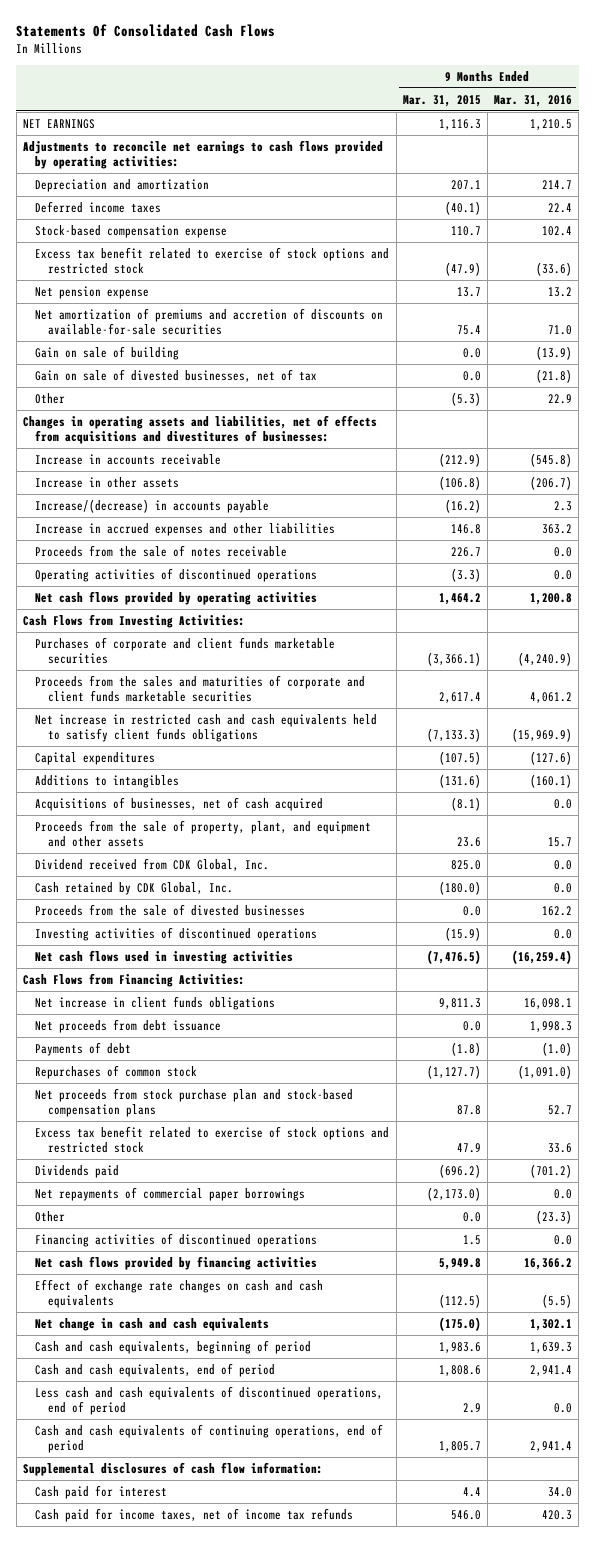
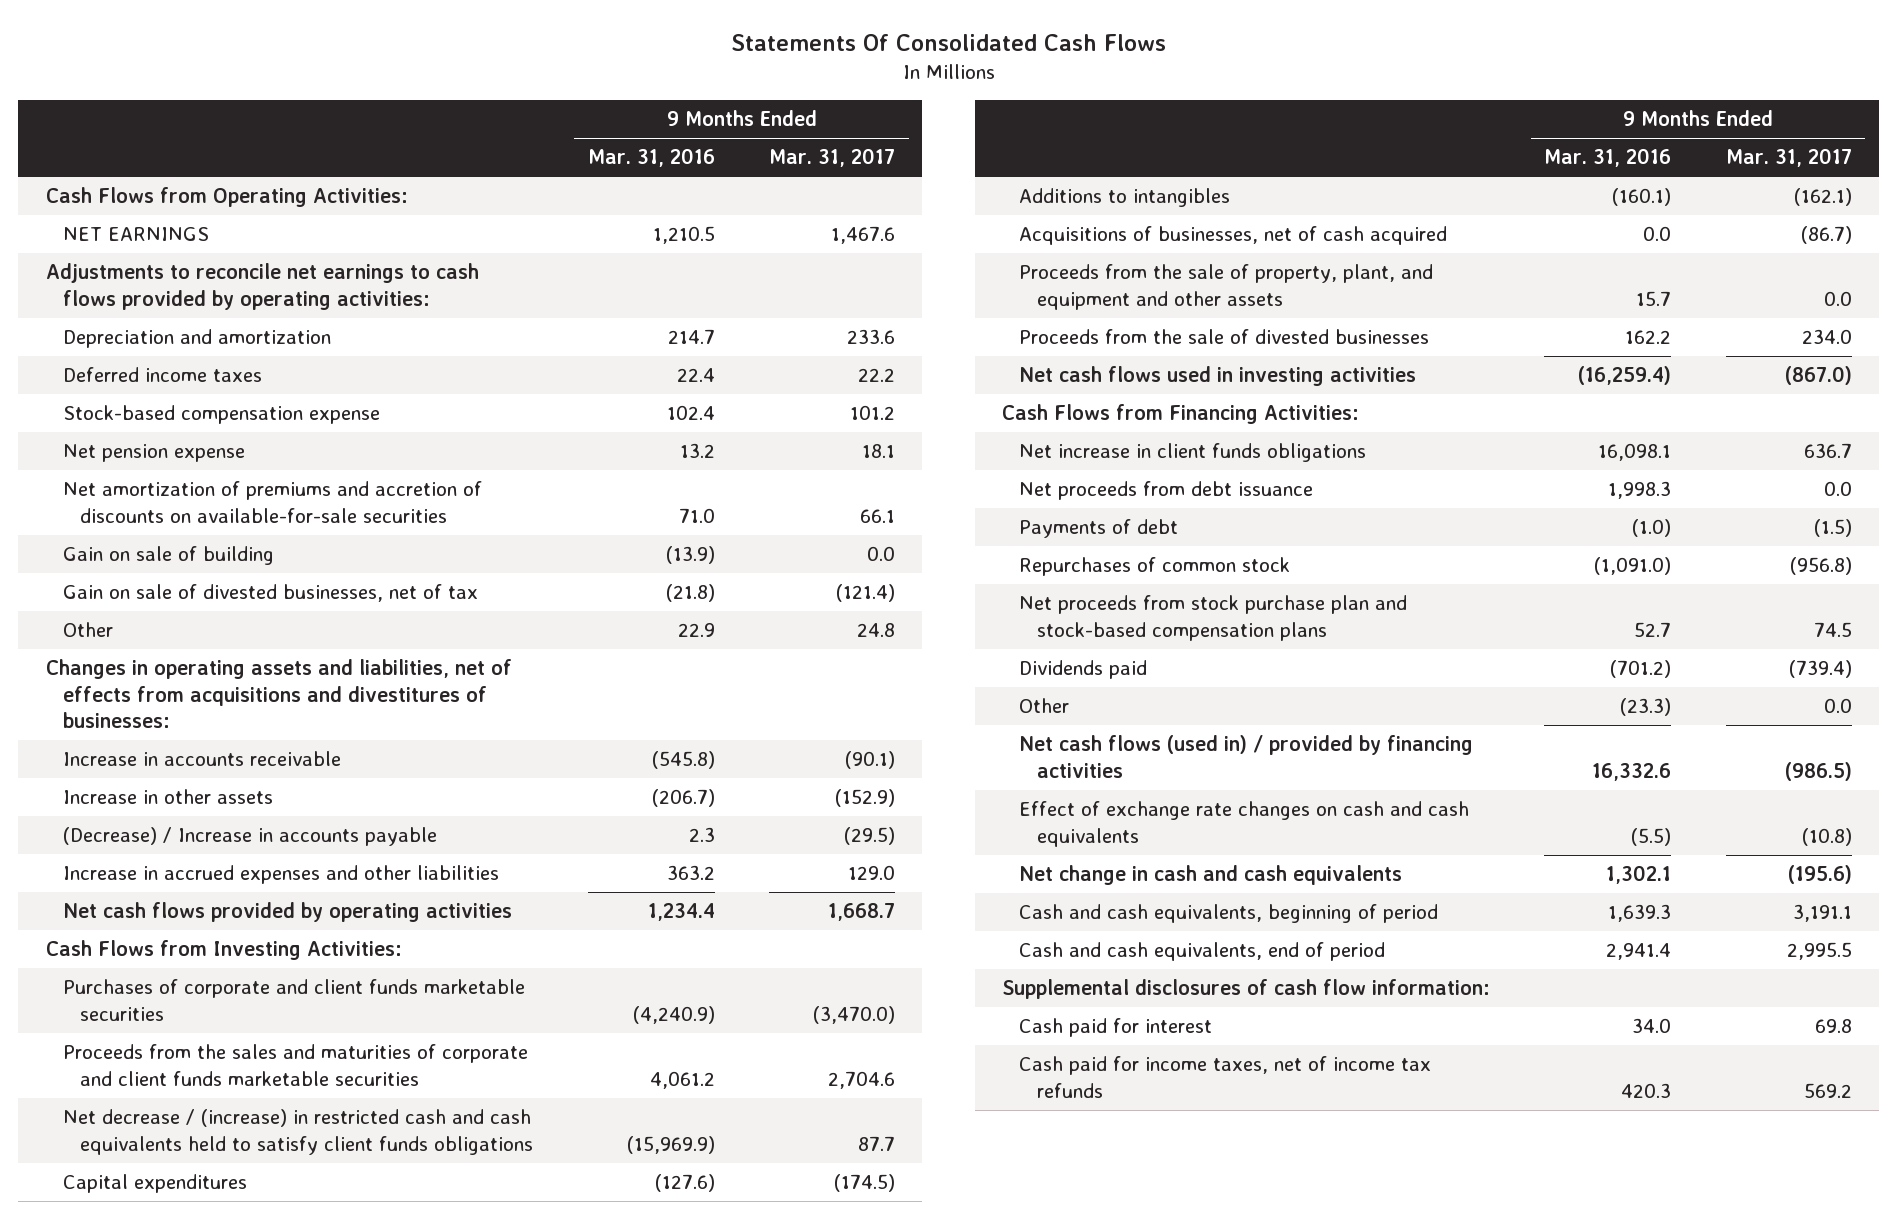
[402,94,481,107] Mar. 31, 2015 -> none
none -> [769,148,896,168] Mar. 31, 2017
none -> [45,187,408,208] Cash Flows from Operating Activities:
[35,246,390,274] Excess tax benefit related to exercise of stock options and restricted stock -> none
[35,498,270,513] Increase/(decrease) in accounts payable -> [62,827,437,847] (Decrease) / Increase in accounts payable
[35,544,288,557] Proceeds from the sale of notes receivable -> none
[35,567,318,582] Operating activities of discontinued operations -> none
[530,592,573,605] 1,200.8 -> [647,903,715,922] 1,234.4
[35,713,378,742] Net increase in restricted cash and cash equivalents held to satisfy client funds obligations -> [62,1109,534,1155] Net decrease / (increase) in restricted cash and cash equivalents held to satisfy client funds obligations
[35,857,270,871] Dividend received from CDK Global, Inc. -> none
[35,881,234,895] Cash retained by CDK Global, Inc. -> none
[35,926,318,941] Investing activities of discontinued operations -> none
[35,1125,390,1153] Excess tax benefit related to exercise of stock options and restricted stock -> none
[35,1186,306,1201] Net repayments of commercial paper borrowings -> none
[35,1232,318,1247] Financing activities of discontinued operations -> none
[35,1255,318,1270] Net cash flows provided by financing activities -> [1019,735,1474,778] Net cash flows (used in) / provided by financing activities
[524,1257,573,1270] 16,366.2 -> [1592,762,1672,781] 16,332.6
[35,1385,384,1415] Less cash and cash equivalents of discontinued operations, end of period -> none
[35,1423,384,1453] Cash and cash equivalents of continuing operations, end of period -> none

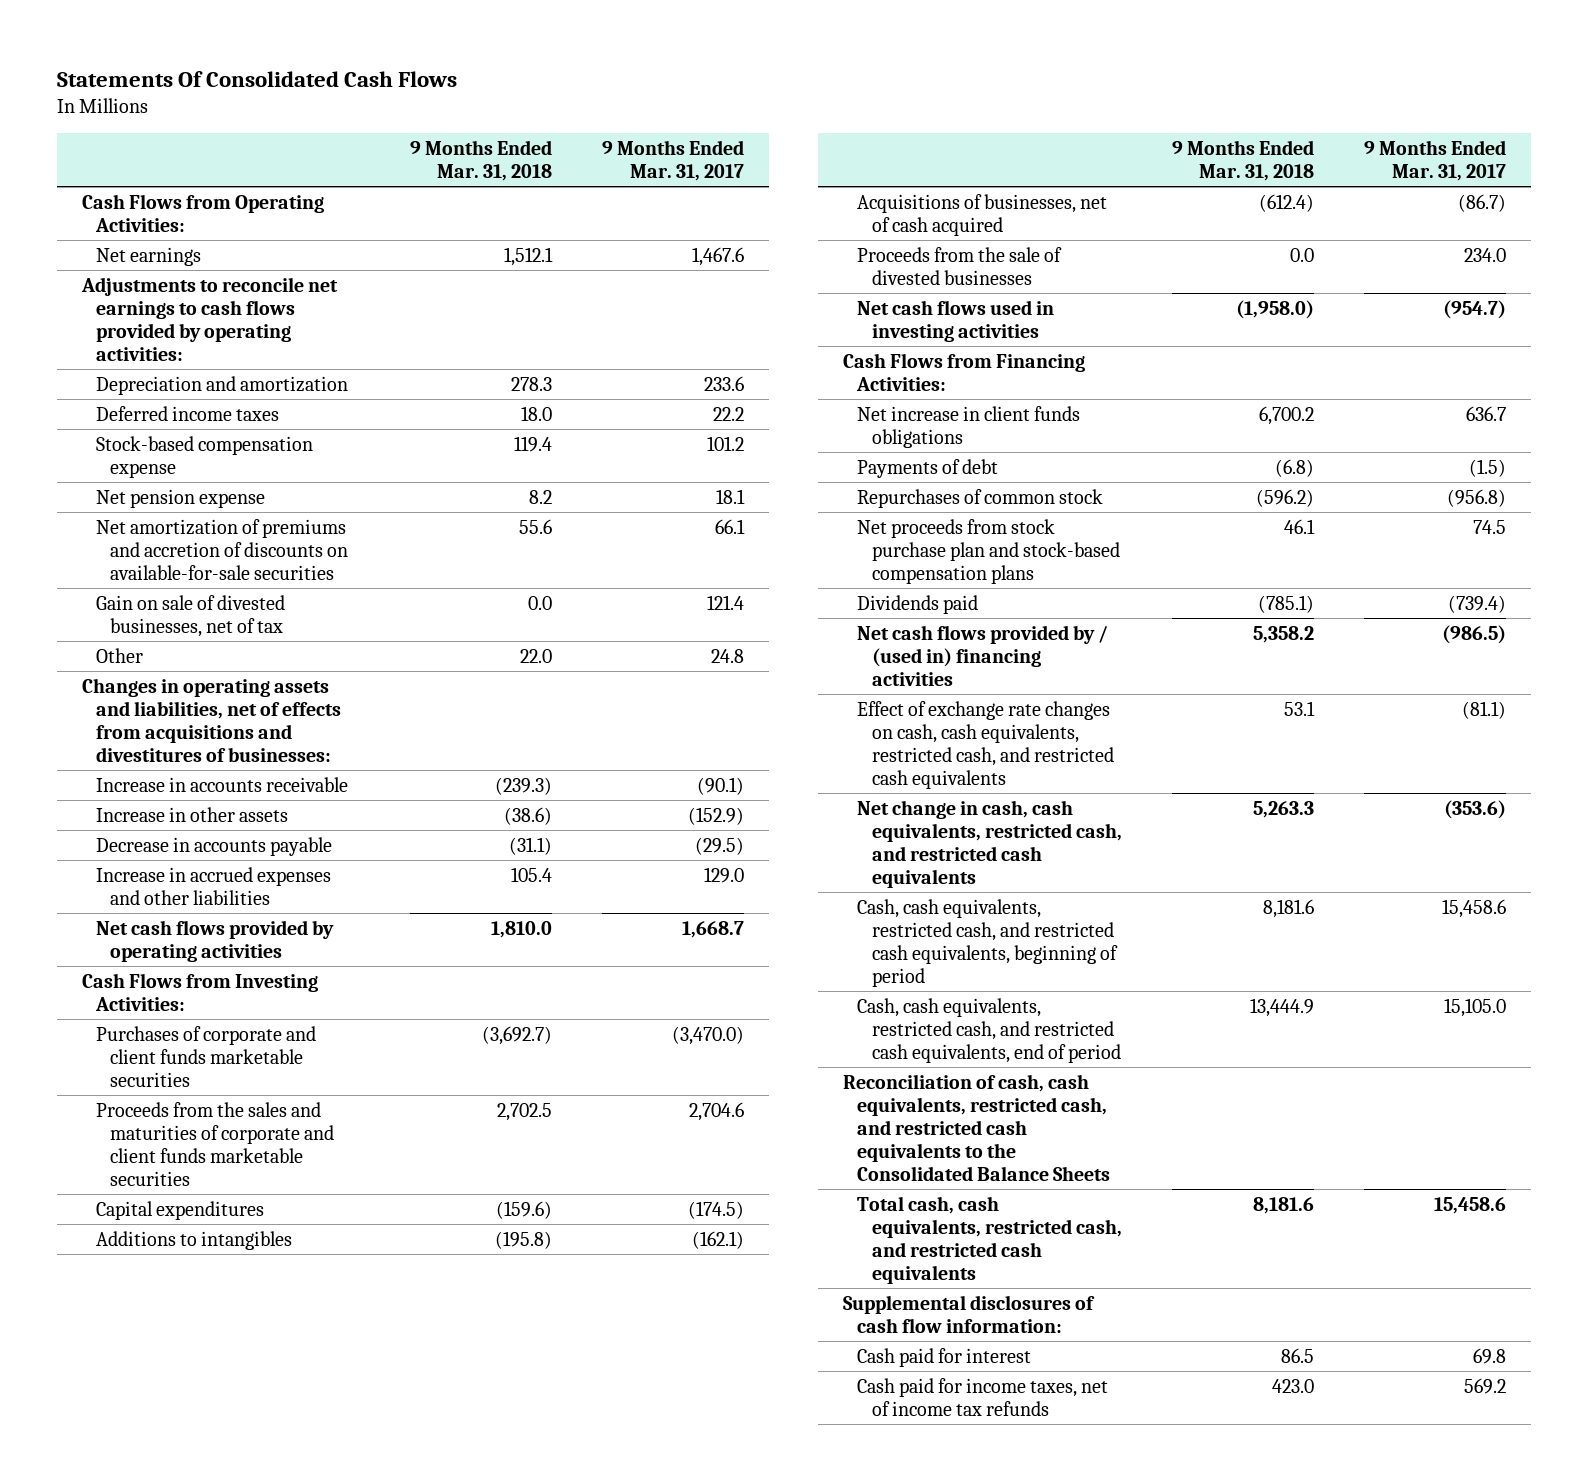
[587,148,715,168] Mar. 31, 2016 -> none
none -> [410,139,553,181] 9 Months Ended Mar. 31, 2018
[62,227,209,242] NET EARNINGS -> [96,246,202,266] Net earnings
[62,546,274,566] Gain on sale of building -> none
[836,584,896,603] (121.4) -> [707,594,745,610] 121.4
[62,827,437,847] (Decrease) / Increase in accounts payable -> [96,836,333,856] Decrease in accounts payable
[62,1109,534,1155] Net decrease / (increase) in restricted cash and cash equivalents held to satisfy client funds obligations -> none
[1019,264,1434,310] Proceeds from the sale of property, plant, and equipment and other assets -> none
[1784,366,1852,386] (867.0) -> [1442,299,1506,319] (954.7)
[1019,481,1314,501] Net proceeds from debt issuance -> none
[1019,698,1070,714] Other -> none
[1019,735,1474,778] Net cash flows (used in) / provided by financing activities -> [857,624,1109,686] Net cash flows provided by / (used in) financing activities
[1019,801,1470,847] Effect of exchange rate changes on cash and cash equivalents -> [857,700,1114,789] Effect of exchange rate changes on cash, cash equivalents, restricted cash, and restricted cash equivalents
[1801,827,1852,846] (10.8) -> [1461,700,1506,719] (81.1)
[1019,865,1403,886] Net change in cash and cash equivalents -> [857,799,1122,888] Net change in cash, cash equivalents, restricted cash, and restricted cash equivalents
[1787,865,1852,885] (195.6) -> [1443,799,1506,819] (353.6)
[1019,904,1439,924] Cash and cash equivalents, beginning of period -> [857,898,1118,987] Cash, cash equivalents, restricted cash, and restricted cash equivalents, beginning of period
[1792,904,1852,923] 3,191.1 -> [1441,898,1506,918] 15,458.6
[1019,942,1386,962] Cash and cash equivalents, end of period -> [857,997,1121,1063] Cash, cash equivalents, restricted cash, and restricted cash equivalents, end of period
[1786,942,1852,961] 2,995.5 -> [1443,997,1506,1017] 15,105.0
none -> [843,1073,1111,1181] Reconciliation of cash, cash equivalents, restricted cash, and restricted cash equivalents to the Consolidated Balance Sheets
none -> [857,1195,1122,1284] Total cash, cash equivalents, restricted cash, and restricted cash equivalents

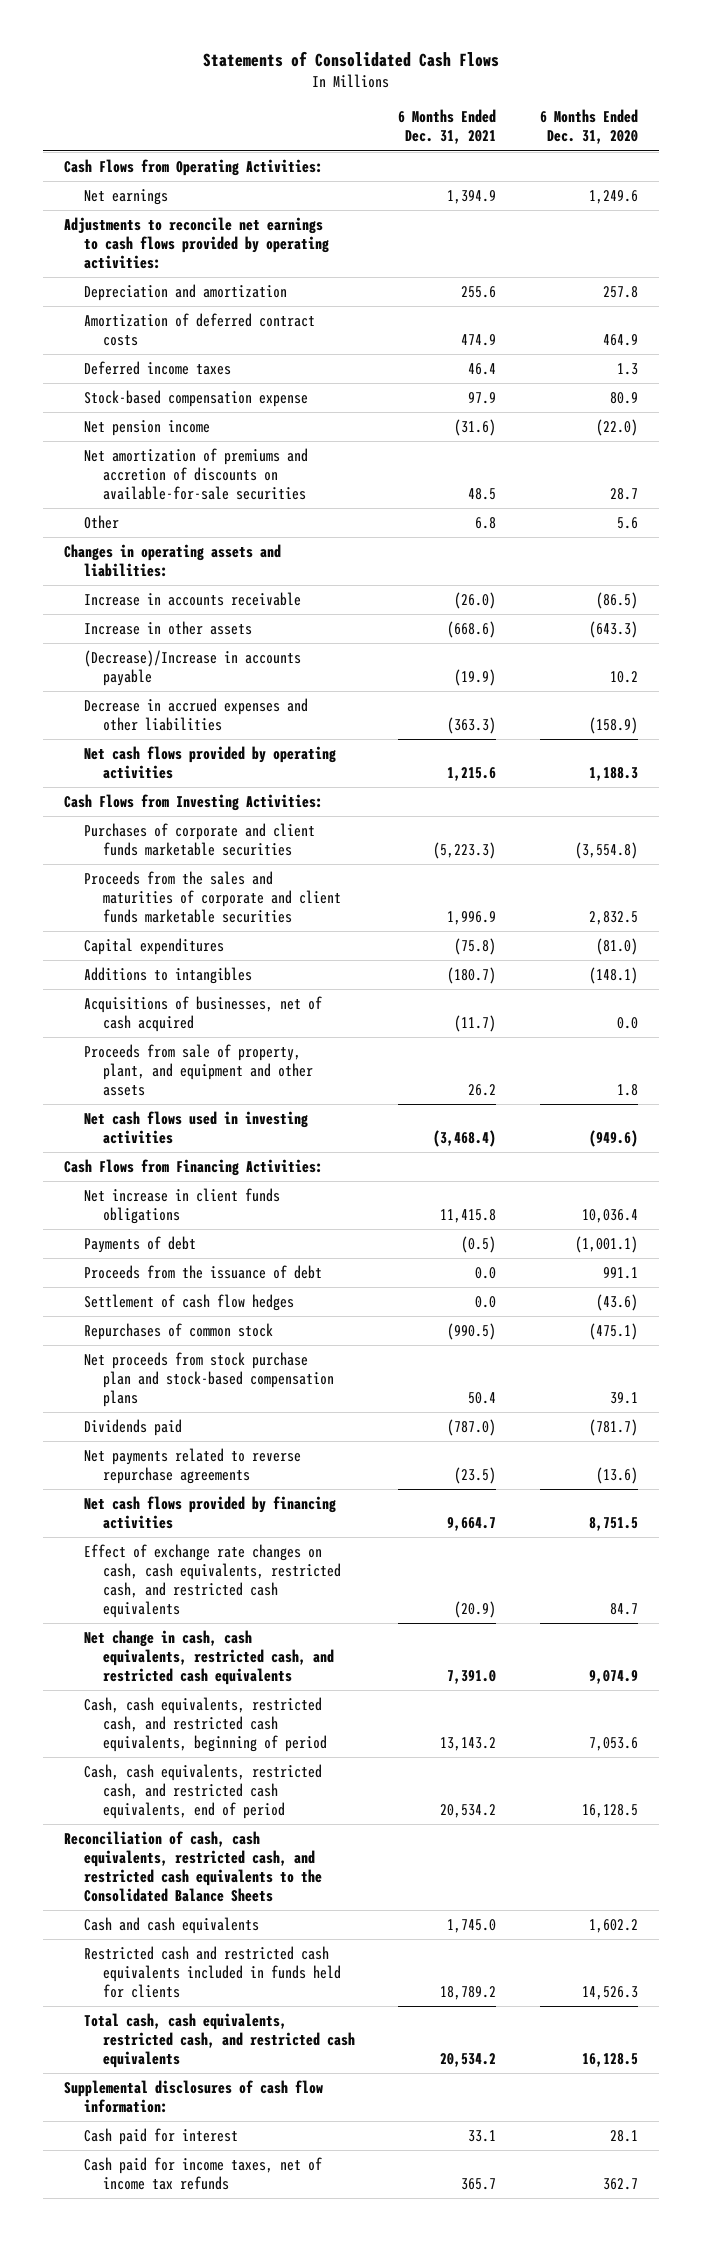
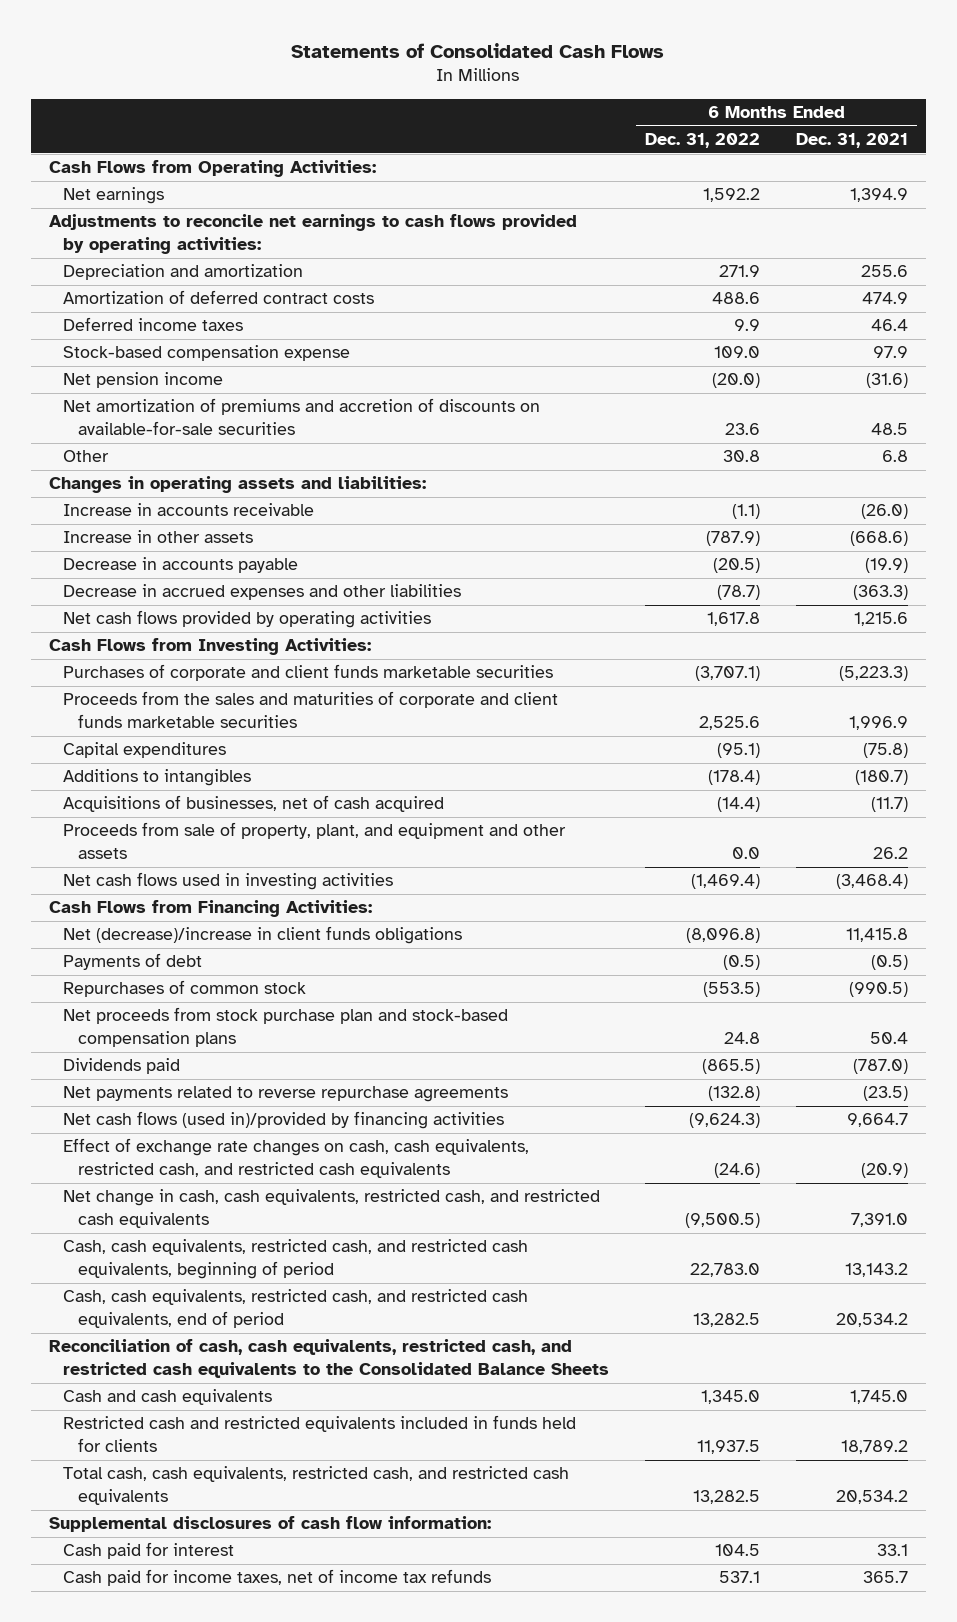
[539,109,638,145] 6 Months Ended Dec. 31, 2020 -> none
none -> [645,133,761,149] Dec. 31, 2022
[83,650,301,686] (Decrease)/Increase in accounts payable -> [63,557,299,574] Decrease in accounts payable
[83,1188,280,1224] Net increase in client funds obligations -> [63,926,463,945] Net (decrease)/increase in client funds obligations
[83,1265,322,1280] Proceeds from the issuance of debt -> none
[83,1294,294,1312] Settlement of cash flow hedges -> none
[83,1496,336,1529] Net cash flows provided by financing activities -> [63,1111,505,1130] Net cash flows (used in)/provided by financing activities
[83,1946,342,1998] Restricted cash and restricted cash equivalents included in funds held for clients -> [63,1415,577,1452] Restricted cash and restricted equivalents included in funds held for clients

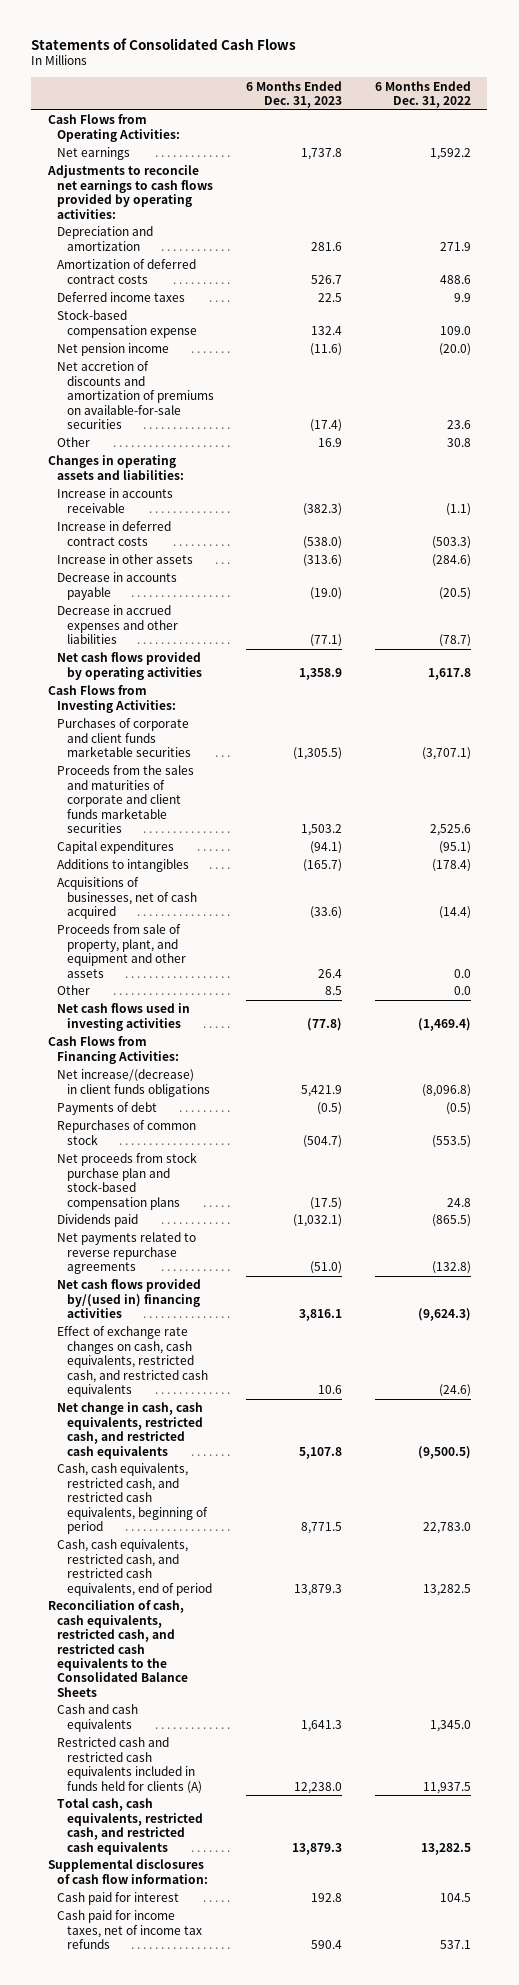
[795,133,908,149] Dec. 31, 2021 -> none
none -> [246,80,343,109] 6 Months Ended Dec. 31, 2023
[63,398,541,435] Net amortization of premiums and accretion of discounts on available-for-sale securities -> [57,361,214,429] Net accretion of discounts and amortization of premiums on available-for-sale securities
none -> [57,521,172,546] Increase in deferred contract costs
[706,531,761,547] (787.9) -> [432,554,472,568] (284.6)
none -> [57,985,91,996] Other
[63,926,463,945] Net (decrease)/increase in client funds obligations -> [57,1069,210,1097] Net increase/(decrease) in client funds obligations
[63,1111,505,1130] Net cash flows (used in)/provided by financing activities -> [57,1279,202,1319] Net cash flows provided by/(used in) financing activities
[63,1415,577,1452] Restricted cash and restricted equivalents included in funds held for clients -> [57,1737,202,1794] Restricted cash and restricted cash equivalents included in funds held for clients (A)

